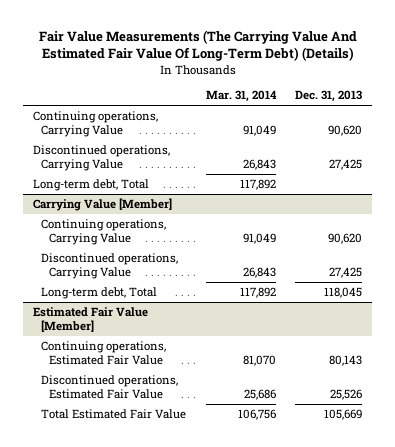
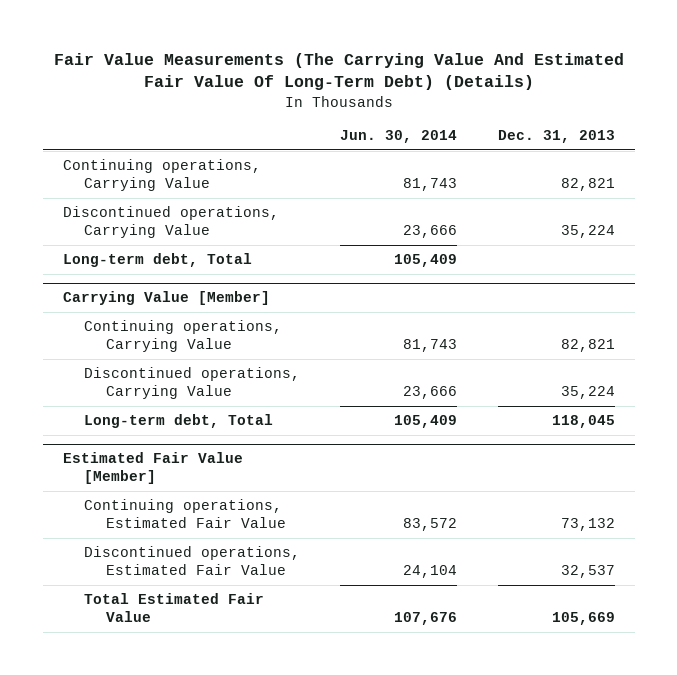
[205,90,277,103] Mar. 31, 2014 -> none
none -> [340,130,458,144] Jun. 30, 2014
[328,124,363,136] 90,620 -> [560,178,615,192] 82,821
[329,158,363,170] 27,425 -> [560,225,615,239] 35,224
[328,232,363,244] 90,620 -> [560,339,615,353] 82,821
[329,266,363,278] 27,425 -> [560,386,615,400] 35,224
[329,354,363,366] 80,143 -> [560,518,615,532] 73,132
[330,388,363,400] 25,526 -> [560,565,615,579] 32,537

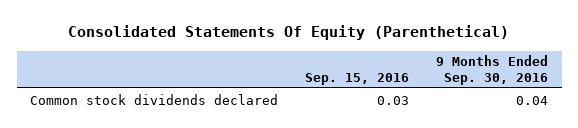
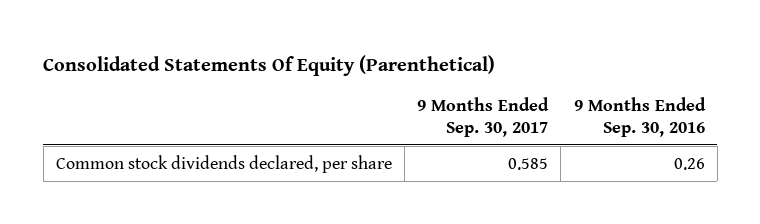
[305,72,410,85] Sep. 15, 2016 -> none
none -> [417,97,550,137] 9 Months Ended Sep. 30, 2017
[30,93,279,105] Common stock dividends declared -> [55,154,392,173] Common stock dividends declared, per share
[516,95,549,105] 0.04 -> [673,157,705,170] 0.26

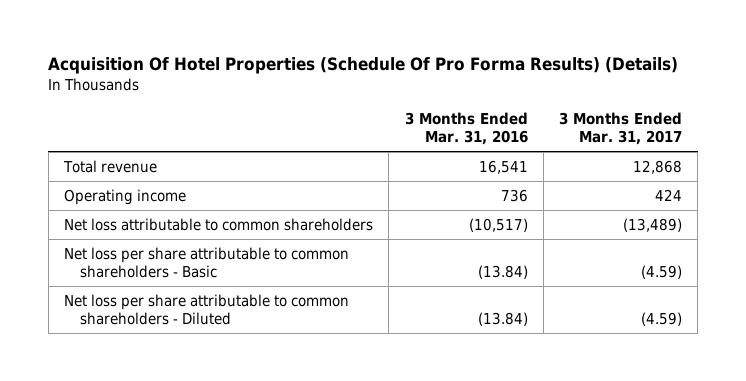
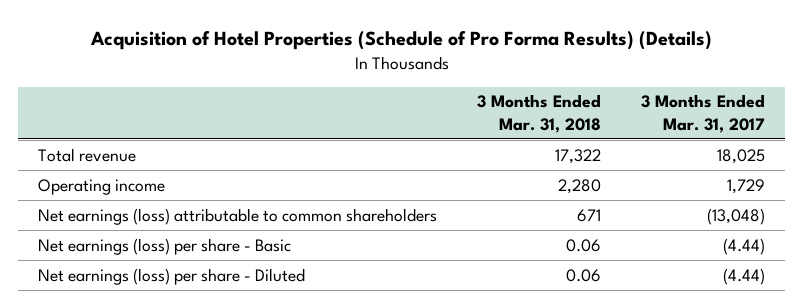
[48,57,679,75] Acquisition Of Hotel Properties (Schedule Of Pro Forma Results) (Details) -> [89,31,712,51] Acquisition of Hotel Properties (Schedule of Pro Forma Results) (Details)
[404,111,528,146] 3 Months Ended Mar. 31, 2016 -> none
none -> [477,94,602,133] 3 Months Ended Mar. 31, 2018
[633,159,683,174] 12,868 -> [717,148,766,164] 18,025
[655,188,683,201] 424 -> [727,178,766,194] 1,729
[64,217,374,231] Net loss attributable to common shareholders -> [38,207,438,225] Net earnings (loss) attributable to common shareholders
[623,217,683,232] (13,489) -> [707,207,766,225] (13,048)
[64,246,350,279] Net loss per share attributable to common shareholders - Basic -> [38,237,292,255] Net earnings (loss) per share - Basic
[641,265,683,280] (4.59) -> [723,237,766,255] (4.44)
[64,293,350,326] Net loss per share attributable to common shareholders - Diluted -> [38,267,306,285] Net earnings (loss) per share - Diluted
[641,312,683,327] (4.59) -> [723,267,766,285] (4.44)

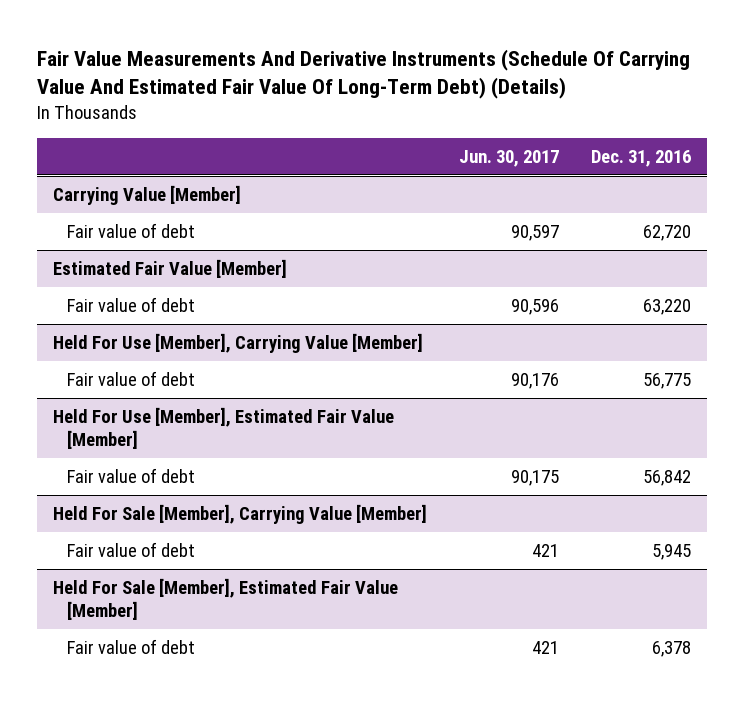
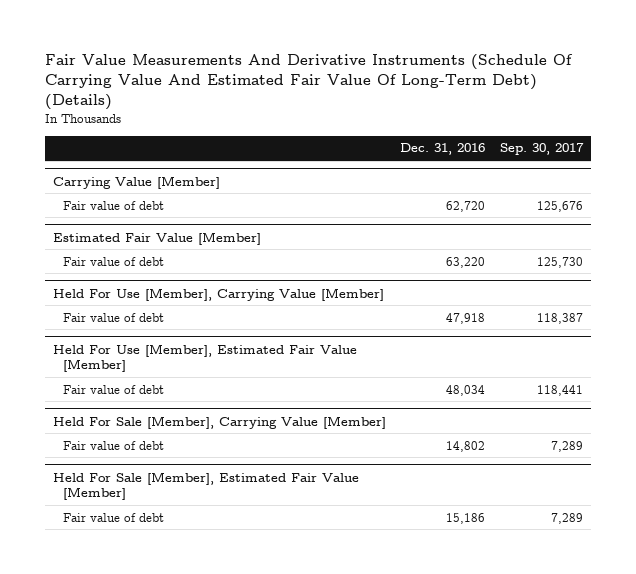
[459,149,560,167] Jun. 30, 2017 -> none
none -> [500,143,585,156] Sep. 30, 2017
[642,373,691,390] 56,775 -> [446,312,486,324] 47,918
[642,470,691,487] 56,842 -> [446,384,486,396] 48,034
[651,544,691,561] 5,945 -> [446,440,486,452] 14,802
[651,641,691,658] 6,378 -> [446,512,486,524] 15,186

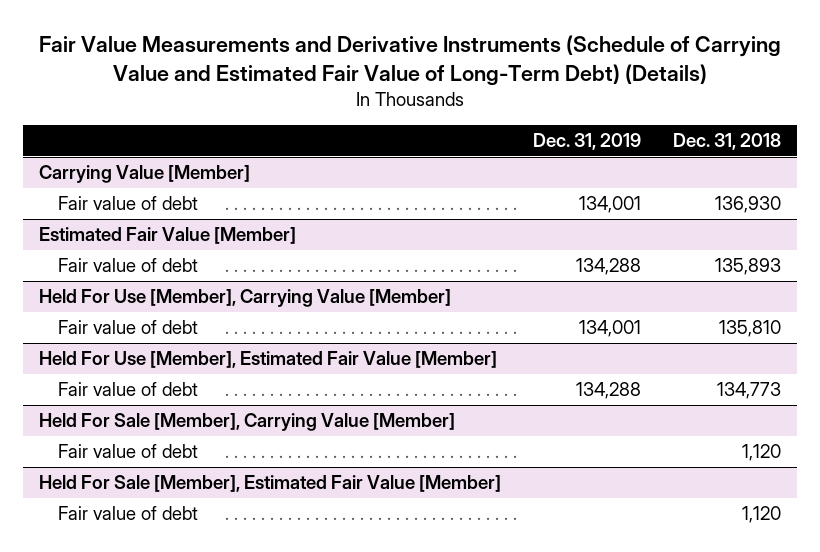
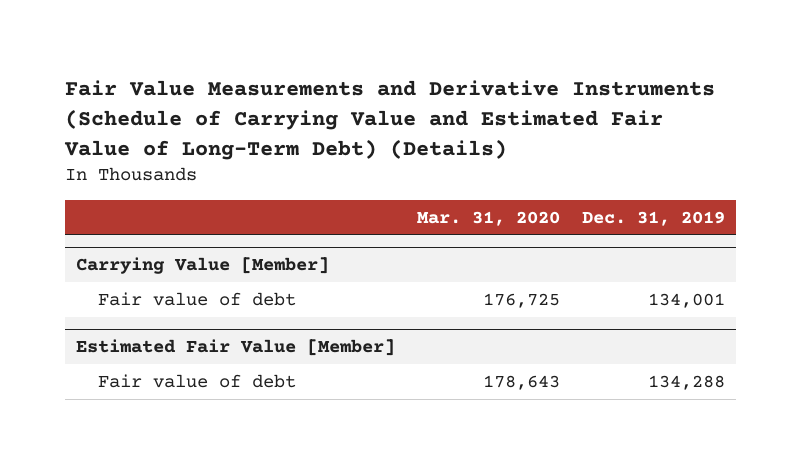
[673,133,782,151] Dec. 31, 2018 -> none
none -> [417,210,561,226] Mar. 31, 2020
[39,289,452,308] Held For Use [Member], Carrying Value [Member] -> none
[58,320,199,335] Fair value of debt -> none
[39,351,498,369] Held For Use [Member], Estimated Fair Value [Member] -> none
[58,382,199,397] Fair value of debt -> none
[39,413,456,432] Held For Sale [Member], Carrying Value [Member] -> none
[58,444,199,459] Fair value of debt -> none
[39,475,502,493] Held For Sale [Member], Estimated Fair Value [Member] -> none
[58,506,199,521] Fair value of debt -> none

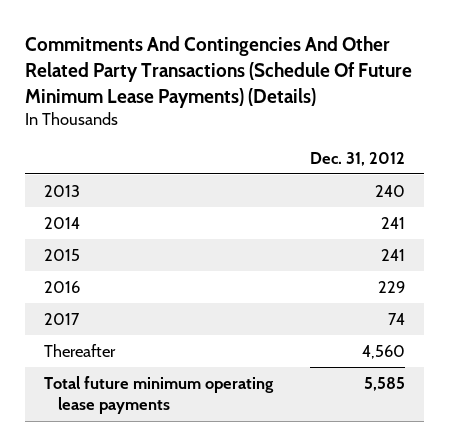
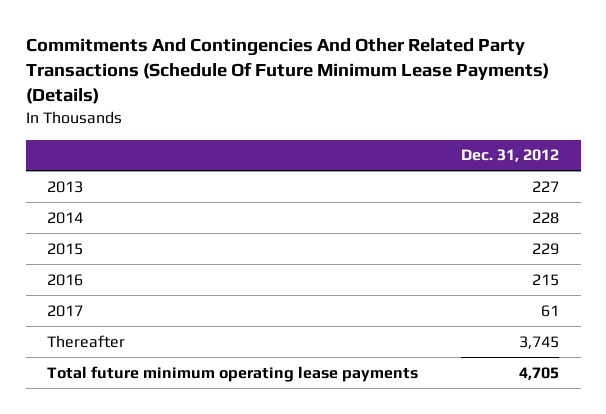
[375,184,406,197] 240 -> [532,180,560,192] 227
[381,216,406,229] 241 -> [532,211,560,224] 228
[381,248,406,261] 241 -> [532,242,560,255] 229
[378,280,406,293] 229 -> [532,273,560,286] 215
[388,312,406,325] 74 -> [541,304,560,317] 61
[362,344,406,359] 4,560 -> [519,335,560,349] 3,745
[364,376,406,391] 5,585 -> [519,366,560,380] 4,705

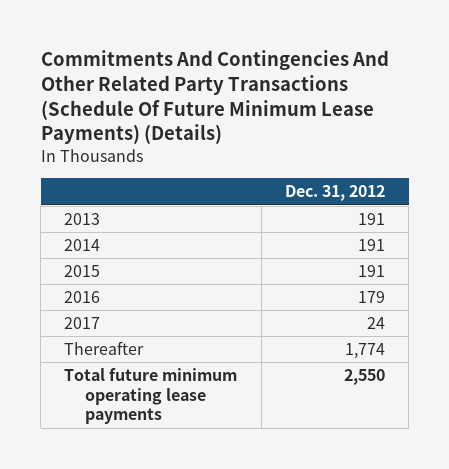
[532,180,560,192] 227 -> [358,213,386,226] 191
[532,211,560,224] 228 -> [358,239,386,252] 191
[532,242,560,255] 229 -> [358,265,386,278] 191
[532,273,560,286] 215 -> [358,291,386,304] 179
[541,304,560,317] 61 -> [367,317,386,330] 24
[519,335,560,349] 3,745 -> [345,343,386,360] 1,774
[519,366,560,380] 4,705 -> [344,369,386,386] 2,550

